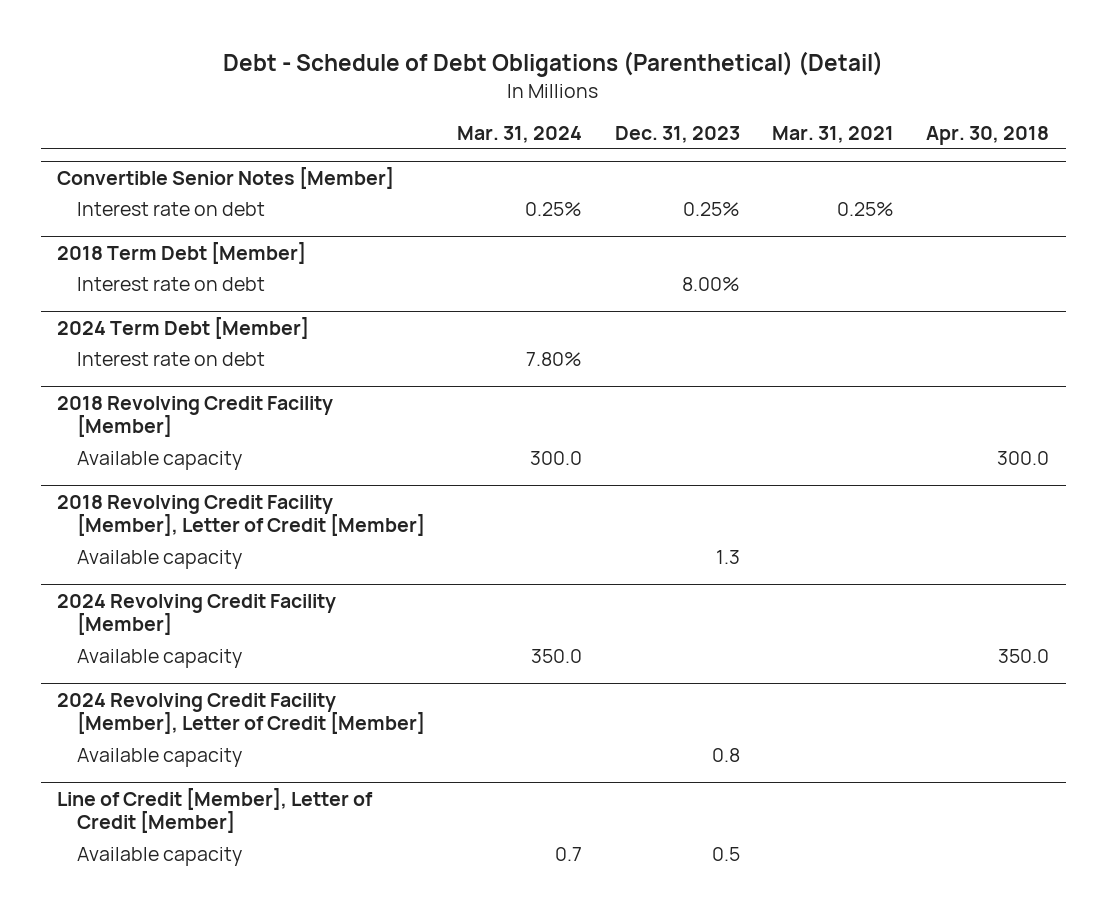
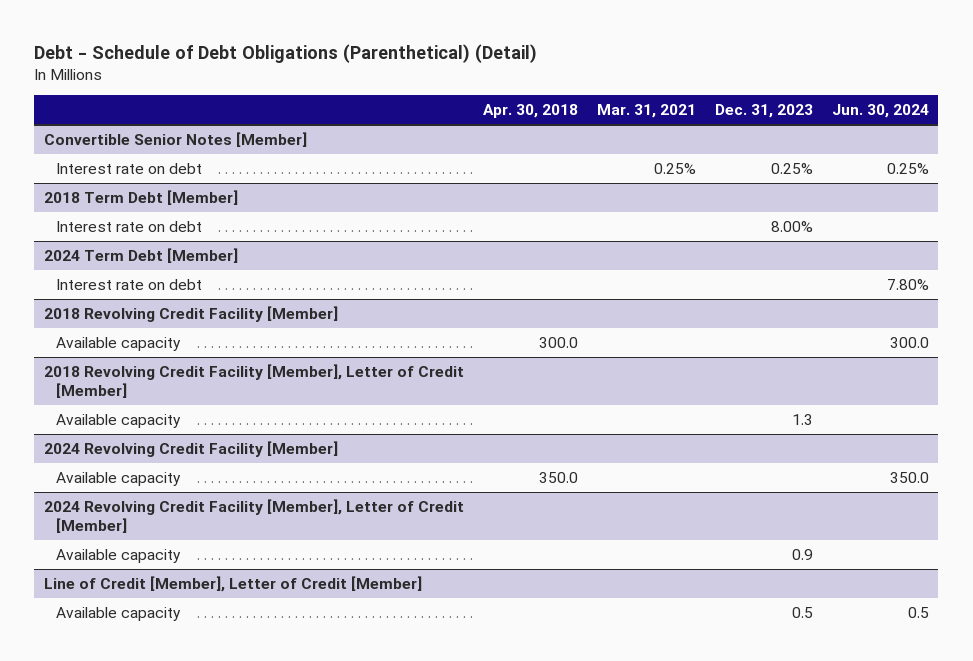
[457,126,583,144] Mar. 31, 2024 -> none
none -> [831,104,929,119] Jun. 30, 2024
[711,747,740,762] 0.8 -> [791,549,813,561] 0.9

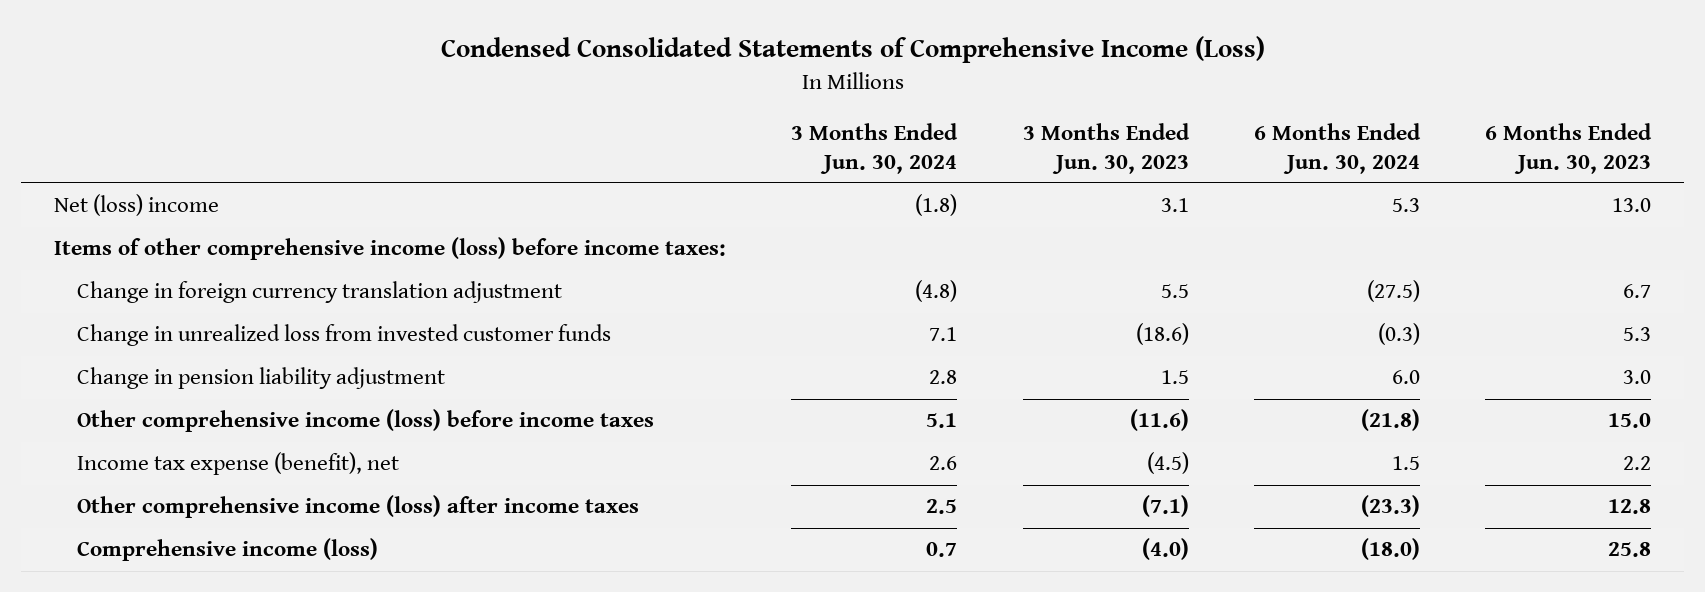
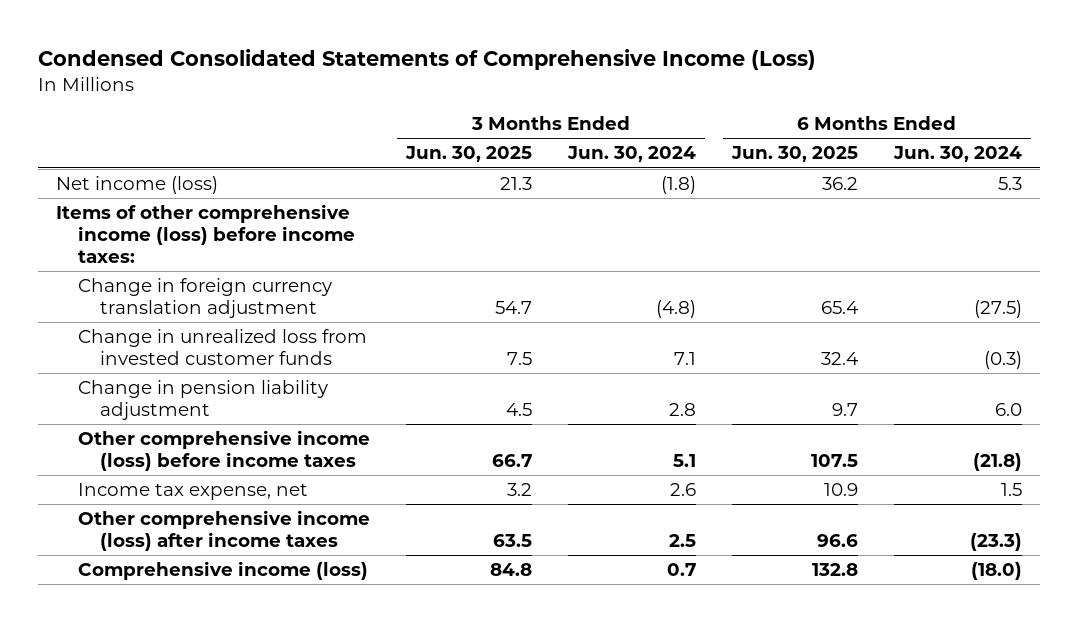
[1022,123,1190,174] 3 Months Ended Jun. 30, 2023 -> none
[1485,123,1653,174] 6 Months Ended Jun. 30, 2023 -> none
none -> [404,146,532,163] Jun. 30, 2025
none -> [730,146,858,163] Jun. 30, 2025
[53,194,219,217] Net (loss) income -> [55,175,218,194] Net income (loss)
[77,452,400,476] Income tax expense (benefit), net -> [77,482,308,500] Income tax expense, net

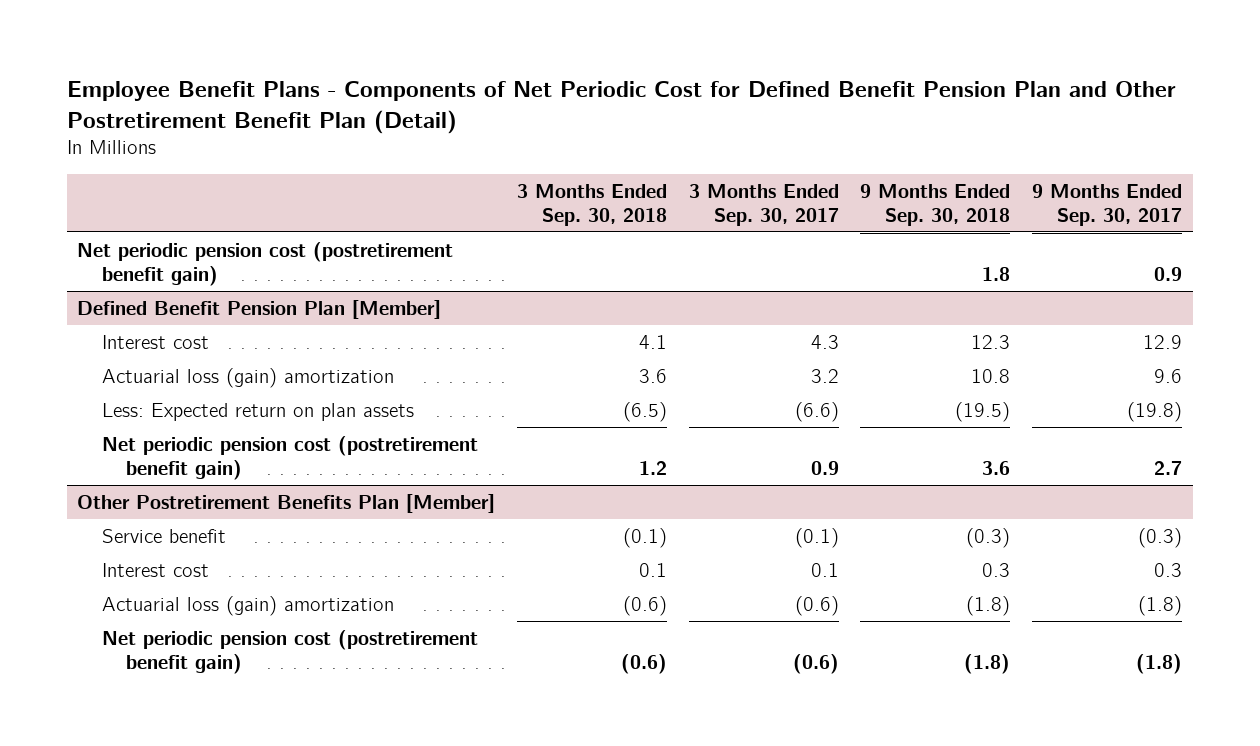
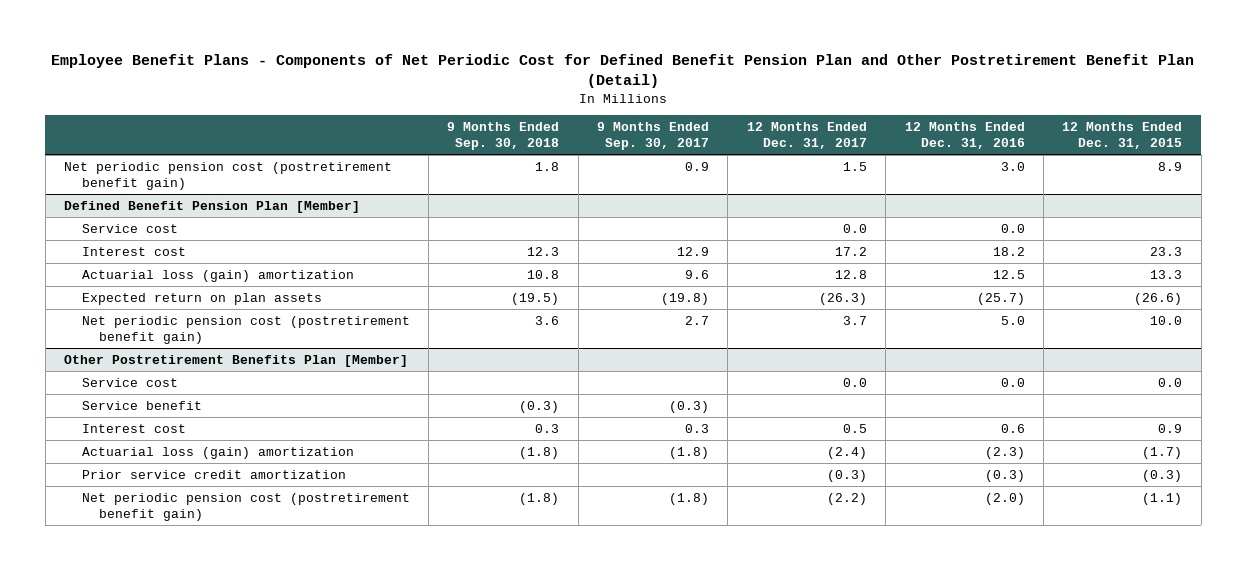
[517,183,668,226] 3 Months Ended Sep. 30, 2018 -> none
[688,183,839,226] 3 Months Ended Sep. 30, 2017 -> none
none -> [746,122,867,150] 12 Months Ended Dec. 31, 2017
none -> [904,122,1025,150] 12 Months Ended Dec. 31, 2016
none -> [1062,122,1183,150] 12 Months Ended Dec. 31, 2015
none -> [81,223,178,233] Service cost
[101,402,414,421] Less: Expected return on plan assets -> [81,292,322,305] Expected return on plan assets
none -> [81,377,178,387] Service cost
none -> [81,469,346,479] Prior service credit amortization

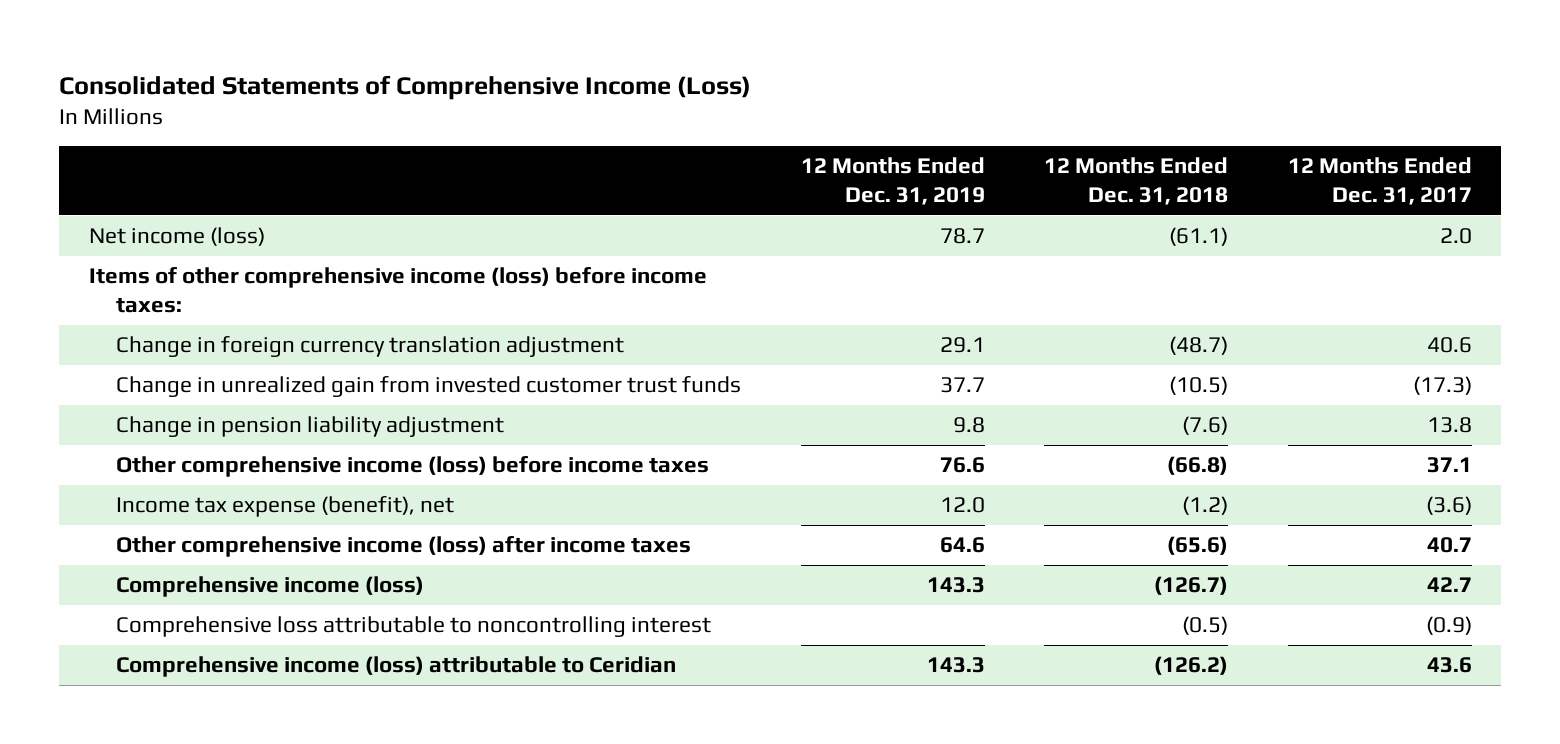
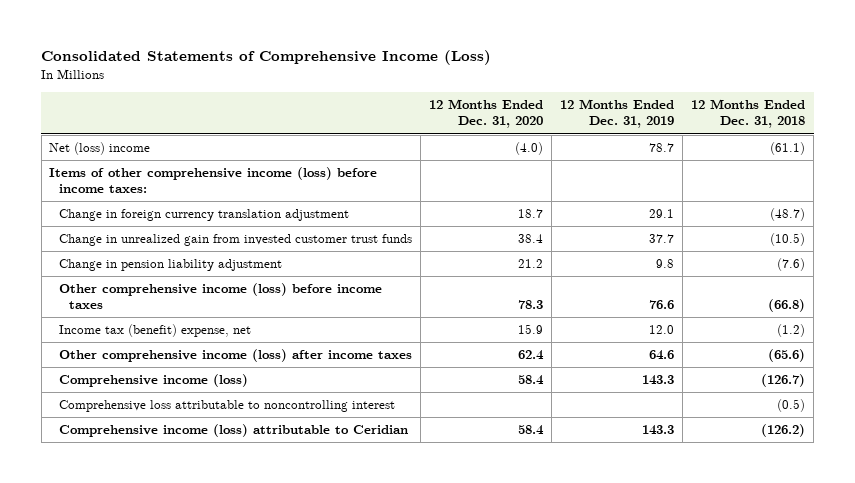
[1287,157,1472,205] 12 Months Ended Dec. 31, 2017 -> none
none -> [429,99,544,129] 12 Months Ended Dec. 31, 2020
[88,227,265,247] Net income (loss) -> [49,142,151,156] Net (loss) income
[116,496,455,518] Income tax expense (benefit), net -> [59,324,252,338] Income tax (benefit) expense, net

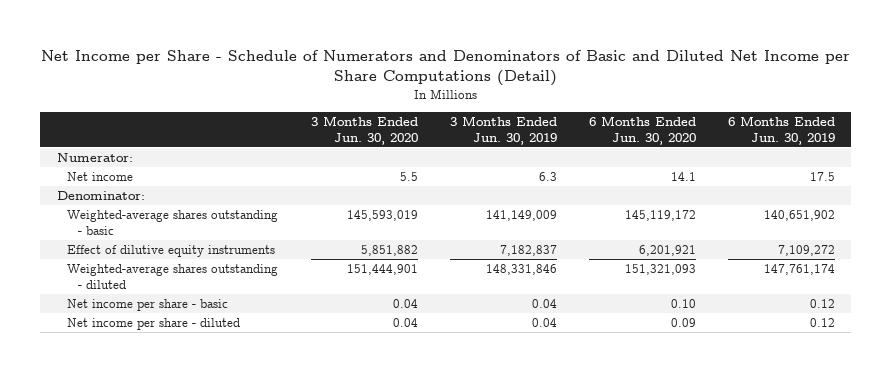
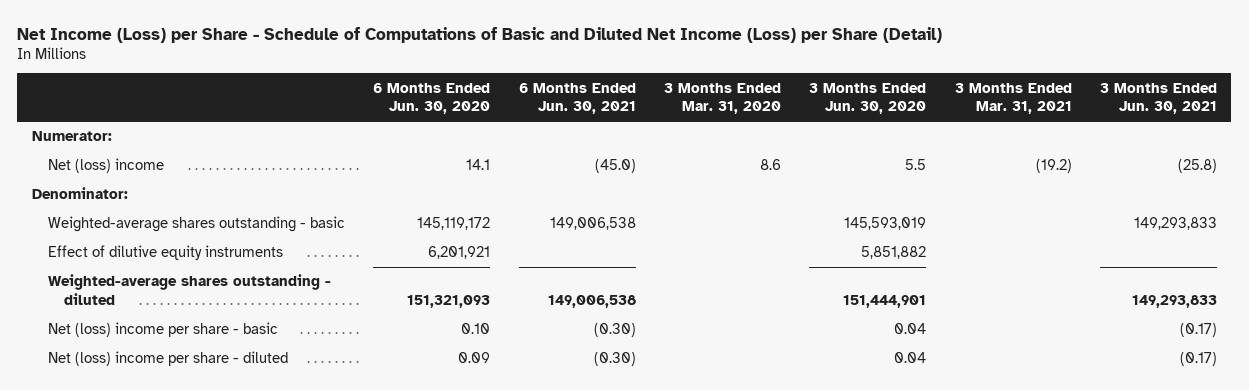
[40,49,850,87] Net Income per Share - Schedule of Numerators and Denominators of Basic and Diluted Net Income per Share Computations (Detail) -> [17,26,943,43] Net Income (Loss) per Share - Schedule of Computations of Basic and Diluted Net Income (Loss) per Share (Detail)
[449,116,557,145] 3 Months Ended Jun. 30, 2019 -> none
[728,116,836,145] 6 Months Ended Jun. 30, 2019 -> none
none -> [518,82,636,115] 6 Months Ended Jun. 30, 2021
none -> [663,82,781,115] 3 Months Ended Mar. 31, 2020
none -> [954,82,1072,115] 3 Months Ended Mar. 31, 2021
none -> [1100,82,1218,115] 3 Months Ended Jun. 30, 2021
[67,172,134,182] Net income -> [47,158,164,174] Net (loss) income
[67,299,229,312] Net income per share - basic -> [47,322,278,338] Net (loss) income per share - basic
[67,318,241,331] Net income per share - diluted -> [47,351,288,367] Net (loss) income per share - diluted

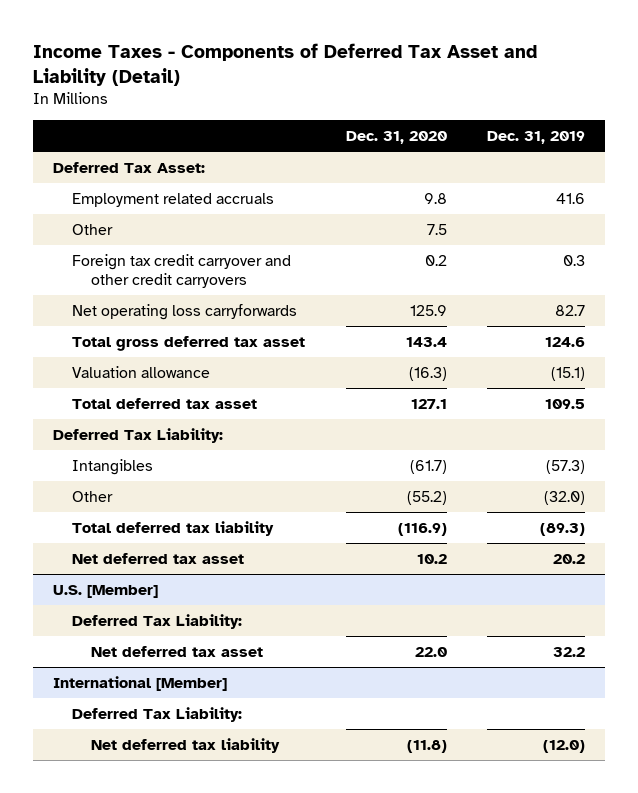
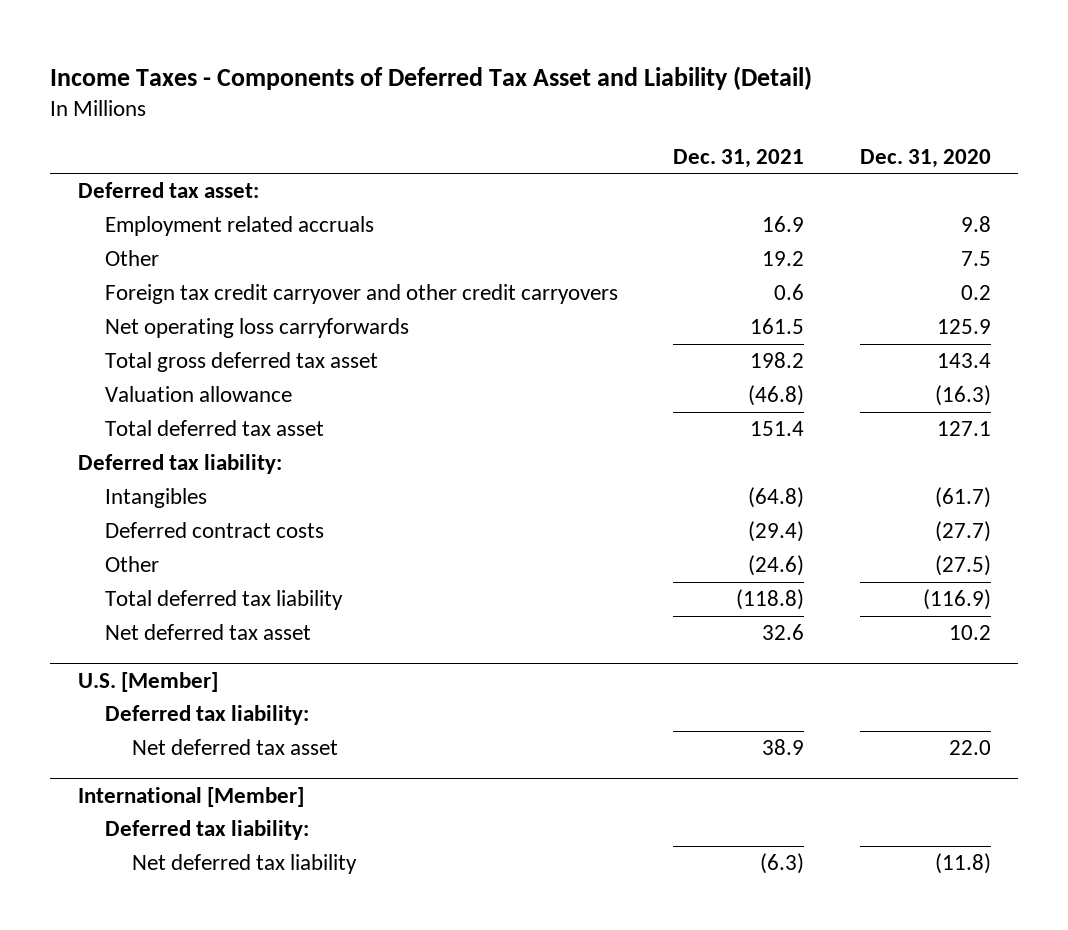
[486,131,585,145] Dec. 31, 2019 -> none
none -> [673,148,805,168] Dec. 31, 2021
[53,161,206,173] Deferred Tax Asset: -> [77,182,259,199] Deferred tax asset:
[53,427,224,443] Deferred Tax Liability: -> [77,454,282,475] Deferred tax liability:
none -> [105,522,325,539] Deferred contract costs
[406,490,447,505] (55.2) -> [934,555,991,577] (27.5)
[72,613,243,629] Deferred Tax Liability: -> [105,705,310,726] Deferred tax liability:
[72,706,243,722] Deferred Tax Liability: -> [105,820,310,841] Deferred tax liability:

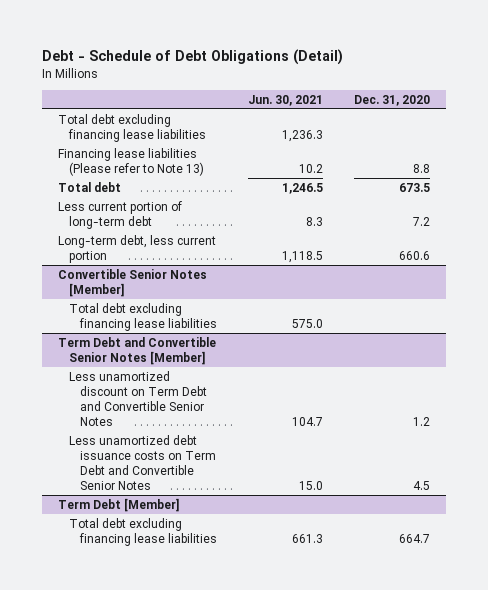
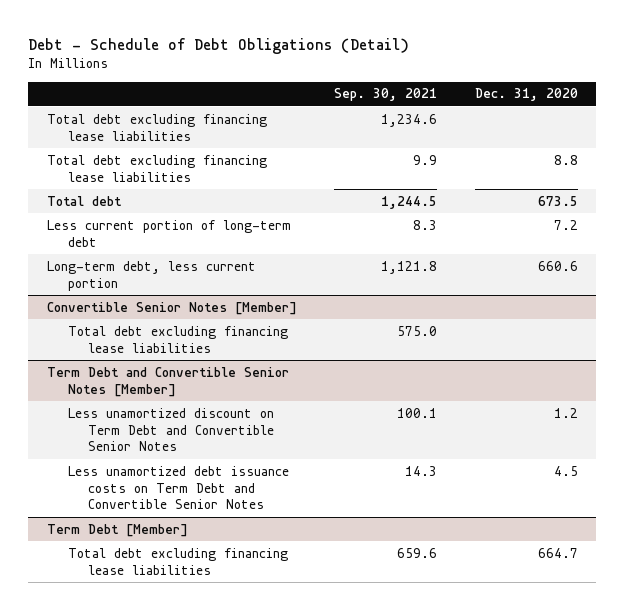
[248,94,324,106] Jun. 30, 2021 -> none
none -> [334,88,438,102] Sep. 30, 2021
[57,147,205,176] Financing lease liabilities (Please refer to Note 13) -> [47,154,268,182] Total debt excluding financing lease liabilities

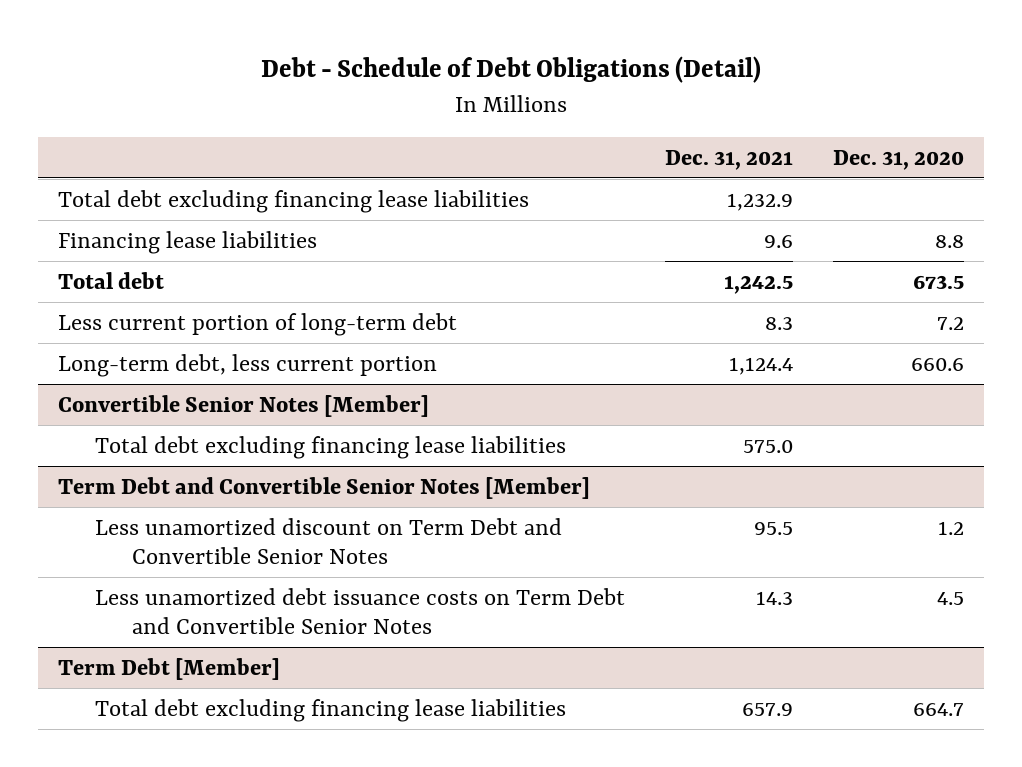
[334,88,438,102] Sep. 30, 2021 -> none
none -> [665,149,794,170] Dec. 31, 2021
[47,154,268,182] Total debt excluding financing lease liabilities -> [58,230,318,254] Financing lease liabilities

